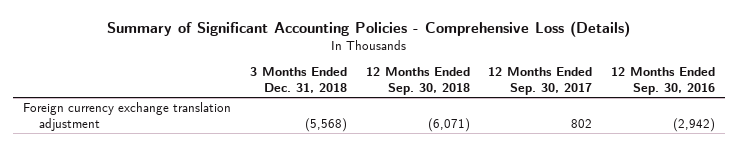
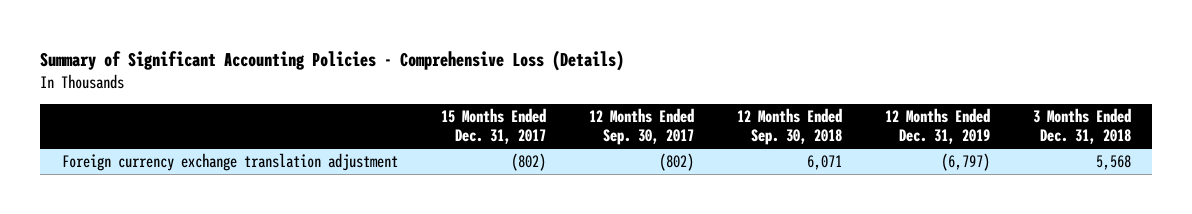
[611,67,716,95] 12 Months Ended Sep. 30, 2016 -> none
none -> [440,108,546,145] 15 Months Ended Dec. 31, 2017
none -> [884,108,990,145] 12 Months Ended Dec. 31, 2019
[304,117,347,132] (5,568) -> [1095,155,1131,171] 5,568
[427,117,470,132] (6,071) -> [806,155,842,171] 6,071
[571,118,593,128] 802 -> [658,153,694,172] (802)

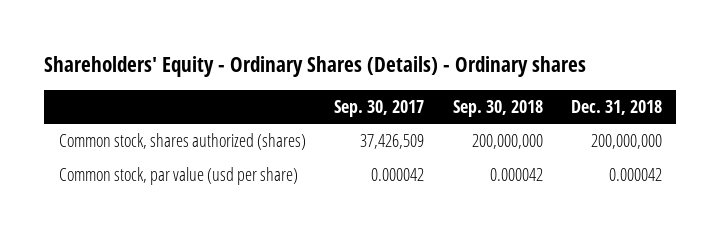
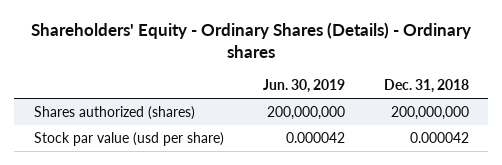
[334,99,425,117] Sep. 30, 2017 -> none
[452,99,543,117] Sep. 30, 2018 -> none
none -> [262,79,345,94] Jun. 30, 2019
[58,133,306,151] Common stock, shares authorized (shares) -> [33,106,195,121] Shares authorized (shares)
[58,167,298,186] Common stock, par value (usd per share) -> [33,132,224,147] Stock par value (usd per share)

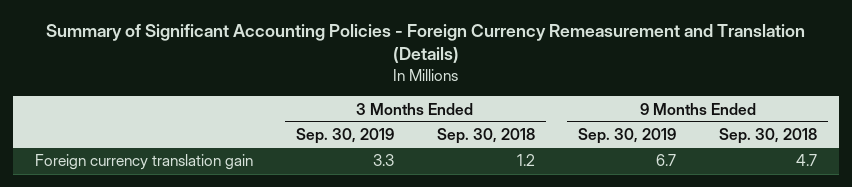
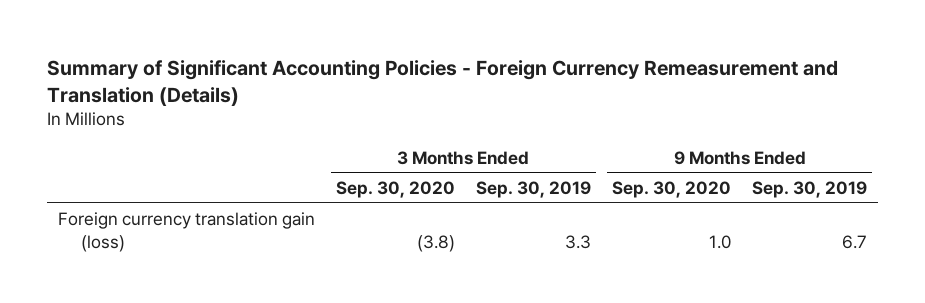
[436,128,535,145] Sep. 30, 2018 -> none
[719,128,818,145] Sep. 30, 2018 -> none
none -> [335,180,455,198] Sep. 30, 2020
none -> [612,180,732,198] Sep. 30, 2020
[34,154,253,171] Foreign currency translation gain -> [57,212,315,252] Foreign currency translation gain (loss)

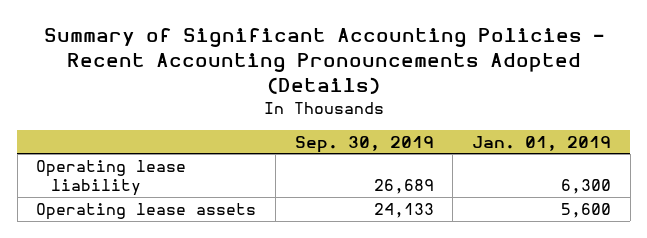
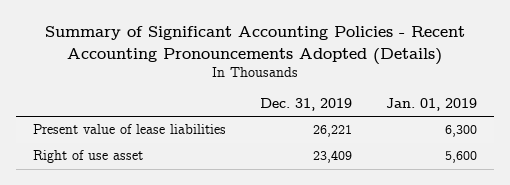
[294,135,434,153] Sep. 30, 2019 -> none
none -> [260,98,353,112] Dec. 31, 2019
[36,159,187,197] Operating lease liability -> [33,124,227,135] Present value of lease liabilities
[36,202,257,220] Operating lease assets -> [33,150,144,164] Right of use asset

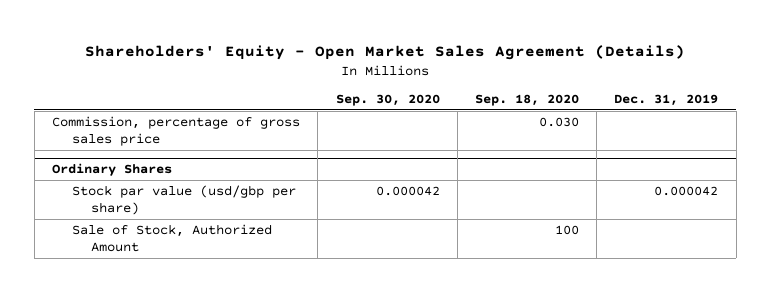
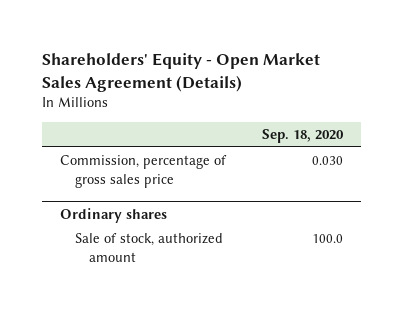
[335,94,440,107] Sep. 30, 2020 -> none
[614,94,719,107] Dec. 31, 2019 -> none
[71,184,296,215] Stock par value (usd/gbp per share) -> none
[52,163,173,177] Ordinary Shares -> [60,207,168,223] Ordinary shares
[71,223,272,252] Sale of Stock, Authorized Amount -> [74,233,223,262] Sale of stock, authorized amount
[555,224,580,235] 100 -> [311,234,343,244] 100.0

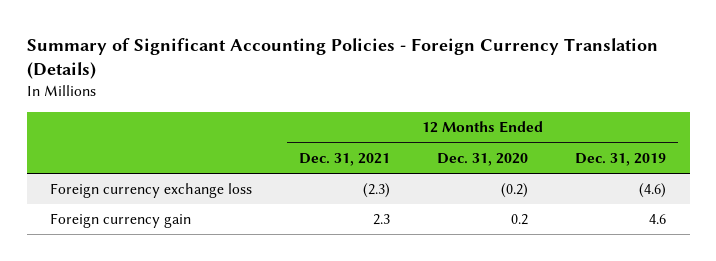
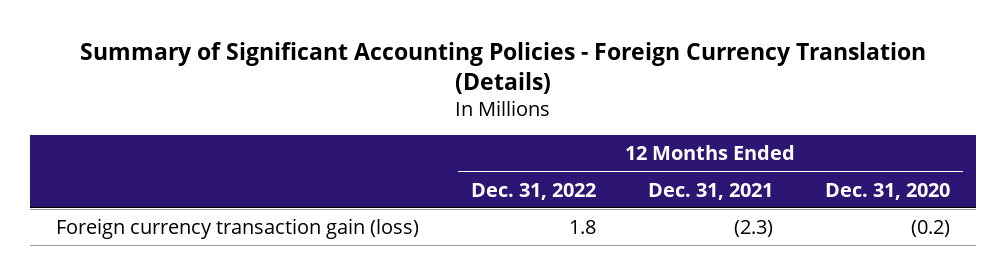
[575,152,667,166] Dec. 31, 2019 -> none
none -> [470,182,596,200] Dec. 31, 2022
[50,213,192,229] Foreign currency gain -> none
[50,183,253,199] Foreign currency exchange loss -> [55,218,419,240] Foreign currency transaction gain (loss)

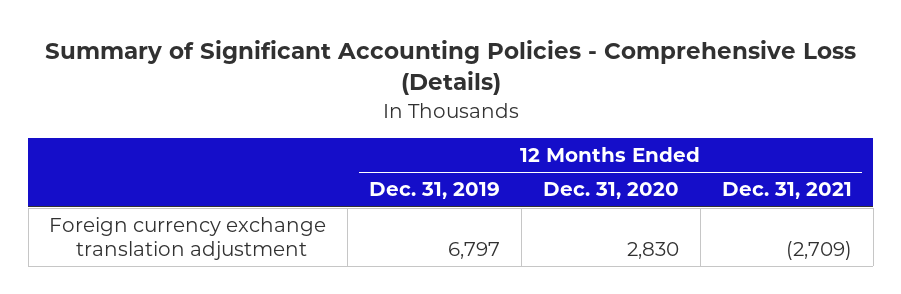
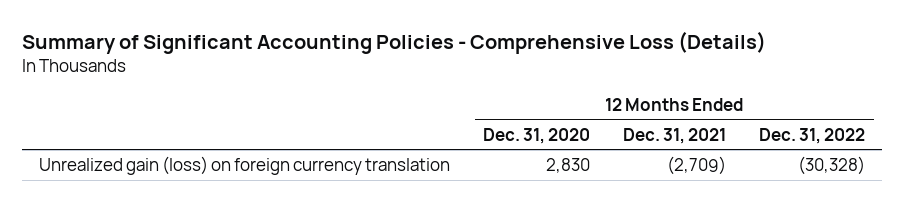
[369,182,501,200] Dec. 31, 2019 -> none
none -> [759,127,866,144] Dec. 31, 2022
[49,217,327,260] Foreign currency exchange translation adjustment -> [38,156,450,176] Unrealized gain (loss) on foreign currency translation

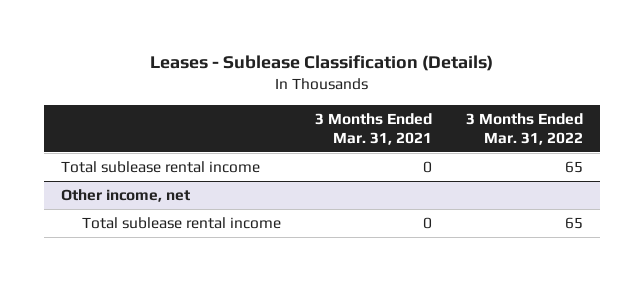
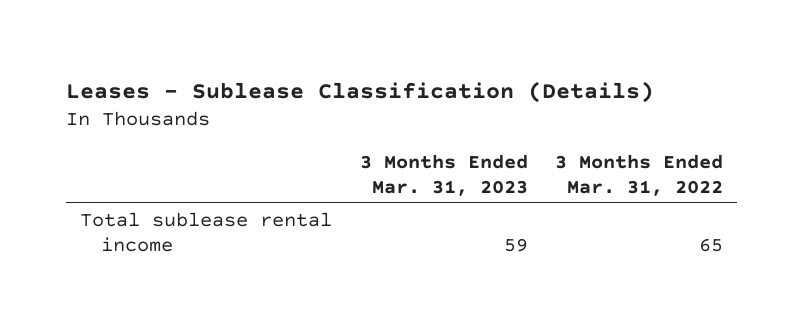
[315,113,433,145] 3 Months Ended Mar. 31, 2021 -> none
none -> [359,153,528,196] 3 Months Ended Mar. 31, 2023
[61,189,191,203] Other income, net -> none
[82,217,282,230] Total sublease rental income -> none

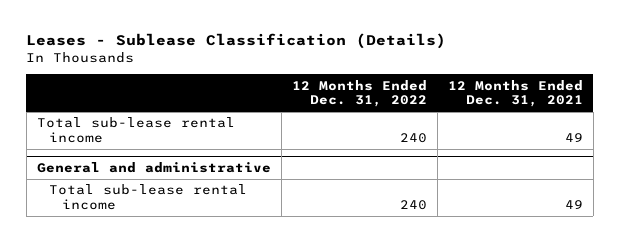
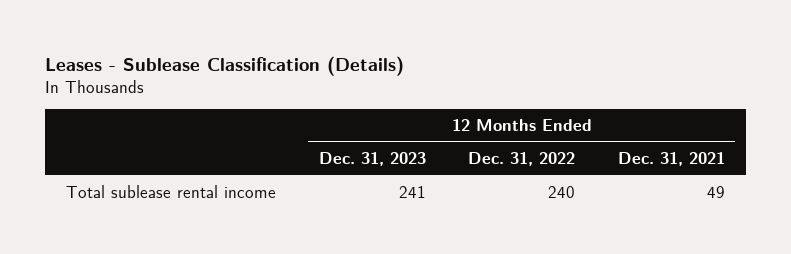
none -> [318,152,426,167] Dec. 31, 2023
[36,161,271,173] General and administrative -> none
[49,184,248,211] Total sub-lease rental income -> none
[36,117,235,144] Total sub-lease rental income -> [66,185,277,199] Total sublease rental income

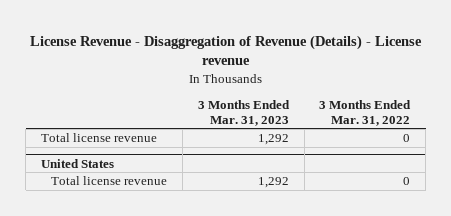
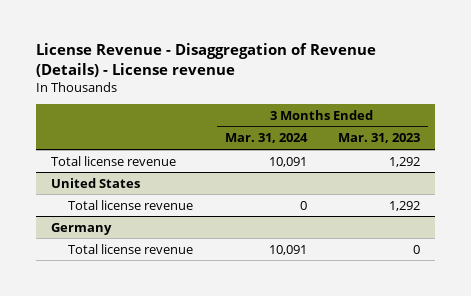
[319,99,412,126] 3 Months Ended Mar. 31, 2022 -> none
none -> [224,133,308,144] Mar. 31, 2024
none -> [51,222,113,235] Germany
none -> [68,243,194,254] Total license revenue

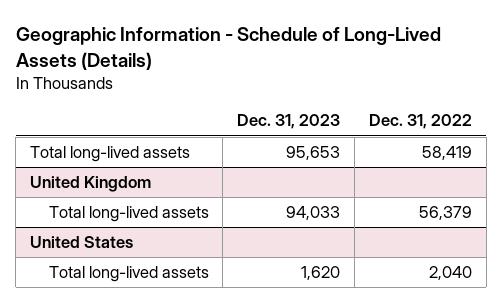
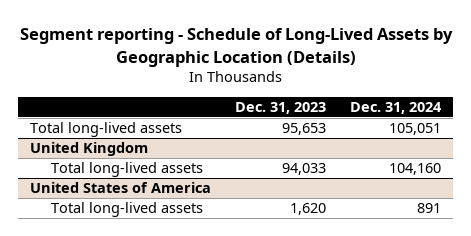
[15,27,441,70] Geographic Information - Schedule of Long-Lived Assets (Details) -> [19,28,453,67] Segment reporting - Schedule of Long-Lived Assets by Geographic Location (Details)
[368,114,472,130] Dec. 31, 2022 -> none
none -> [349,101,442,114] Dec. 31, 2024
[30,236,134,249] United States -> [30,182,212,194] United States of America

